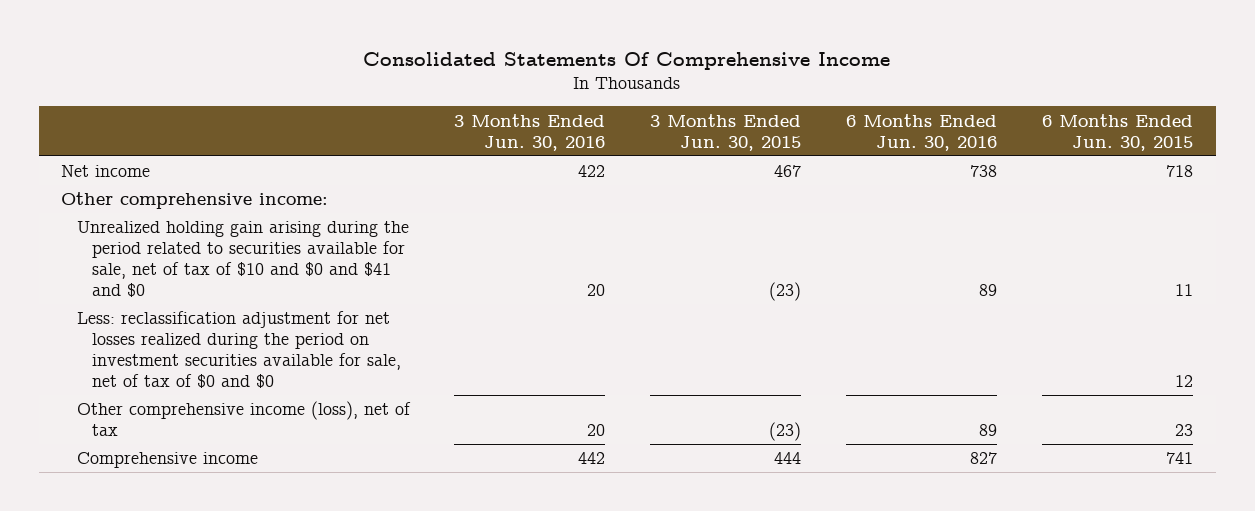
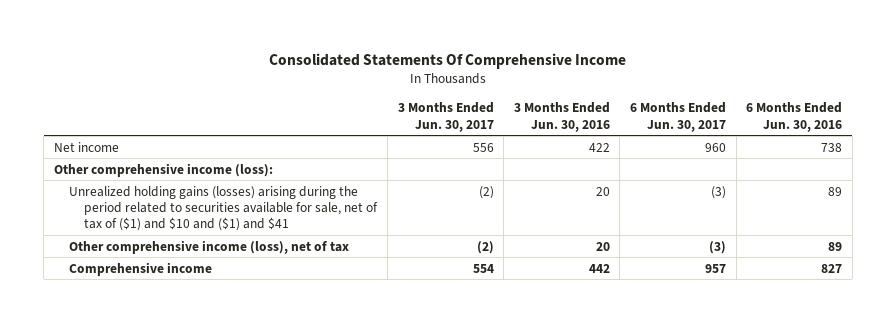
[650,113,802,151] 3 Months Ended Jun. 30, 2015 -> none
[1042,113,1194,151] 6 Months Ended Jun. 30, 2015 -> none
none -> [397,102,494,132] 3 Months Ended Jun. 30, 2017
none -> [629,102,726,132] 6 Months Ended Jun. 30, 2017
[76,311,401,389] Less: reclassification adjustment for net losses realized during the period on investment securities available for sale, net of tax of $0 and $0 -> none
[61,192,329,210] Other comprehensive income: -> [53,162,273,177] Other comprehensive income (loss):
[76,221,409,298] Unrealized holding gain arising during the period related to securities available for sale, net of tax of $10 and $0 and $41 and $0 -> [69,185,379,232] Unrealized holding gains (losses) arising during the period related to securities available for sale, net of tax of ($1) and $10 and ($1) and $41

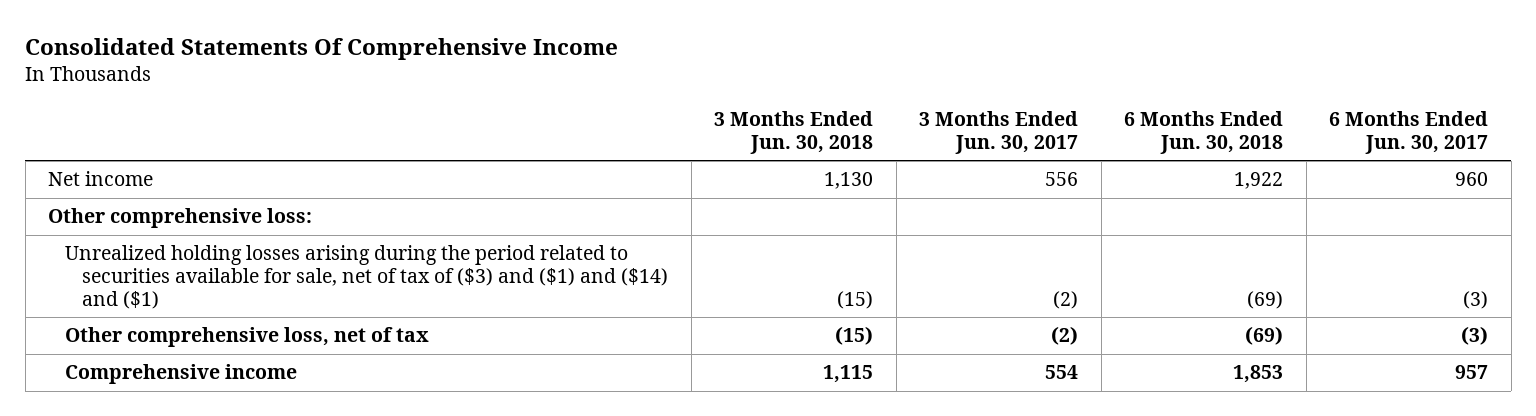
[513,102,610,132] 3 Months Ended Jun. 30, 2016 -> none
[746,102,843,132] 6 Months Ended Jun. 30, 2016 -> none
none -> [714,111,874,155] 3 Months Ended Jun. 30, 2018
none -> [1124,111,1284,155] 6 Months Ended Jun. 30, 2018
[53,162,273,177] Other comprehensive income (loss): -> [48,208,313,229] Other comprehensive loss:
[69,185,379,232] Unrealized holding gains (losses) arising during the period related to securities available for sale, net of tax of ($1) and $10 and ($1) and $41 -> [65,245,669,310] Unrealized holding losses arising during the period related to securities available for sale, net of tax of ($3) and ($1) and ($14) and ($1)
[69,239,350,254] Other comprehensive income (loss), net of tax -> [65,327,430,348] Other comprehensive loss, net of tax

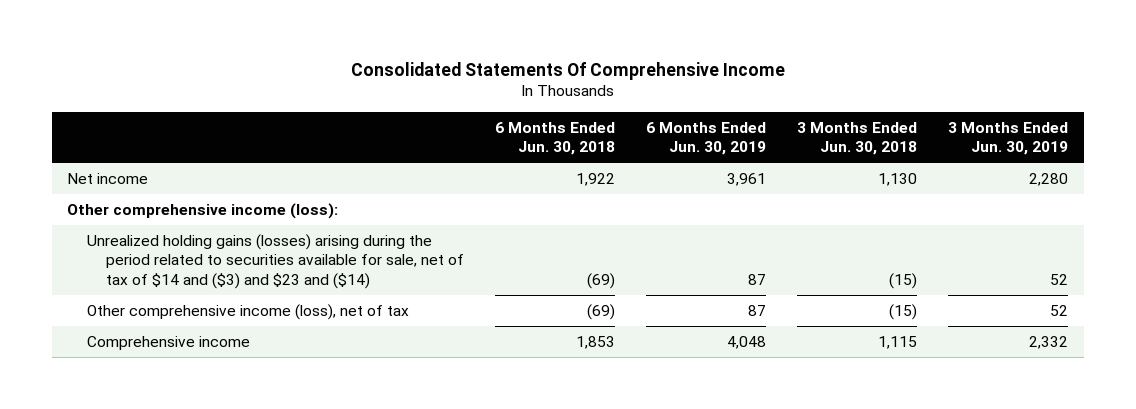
[919,111,1079,155] 3 Months Ended Jun. 30, 2017 -> none
[1329,111,1489,155] 6 Months Ended Jun. 30, 2017 -> none
none -> [646,121,767,156] 6 Months Ended Jun. 30, 2019
none -> [948,121,1069,156] 3 Months Ended Jun. 30, 2019
[48,208,313,229] Other comprehensive loss: -> [67,202,339,219] Other comprehensive income (loss):
[65,245,669,310] Unrealized holding losses arising during the period related to securities available for sale, net of tax of ($3) and ($1) and ($14) and ($1) -> [86,233,465,289] Unrealized holding gains (losses) arising during the period related to securities available for sale, net of tax of $14 and ($3) and $23 and ($14)
[65,327,430,348] Other comprehensive loss, net of tax -> [86,303,409,320] Other comprehensive income (loss), net of tax

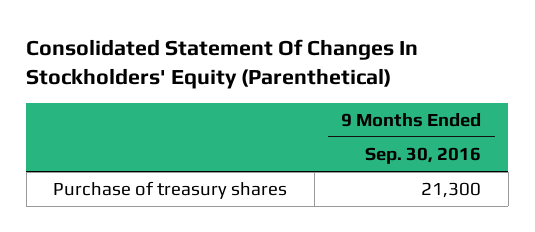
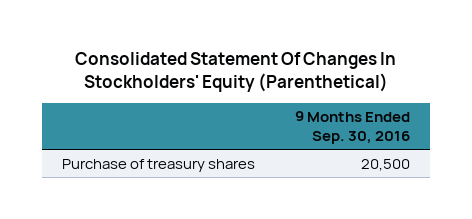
[421,182,482,199] 21,300 -> [360,158,410,171] 20,500

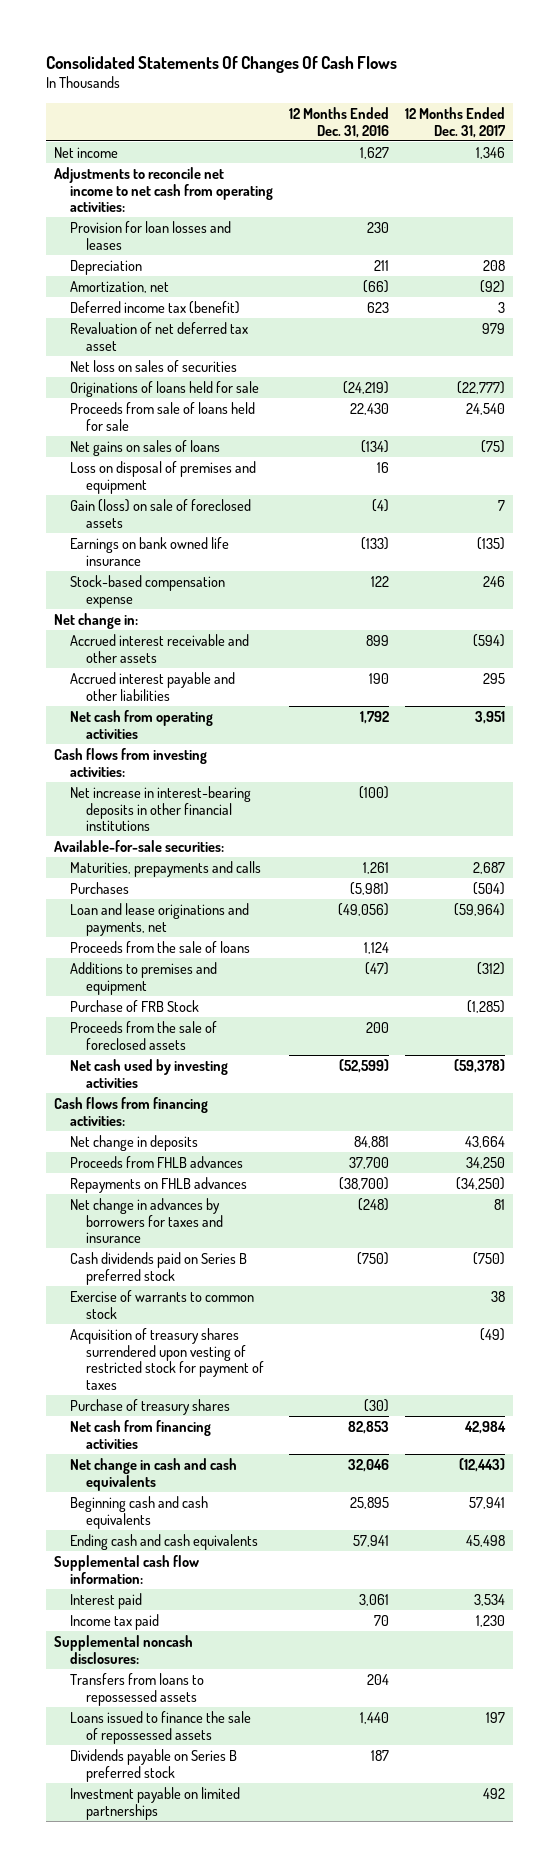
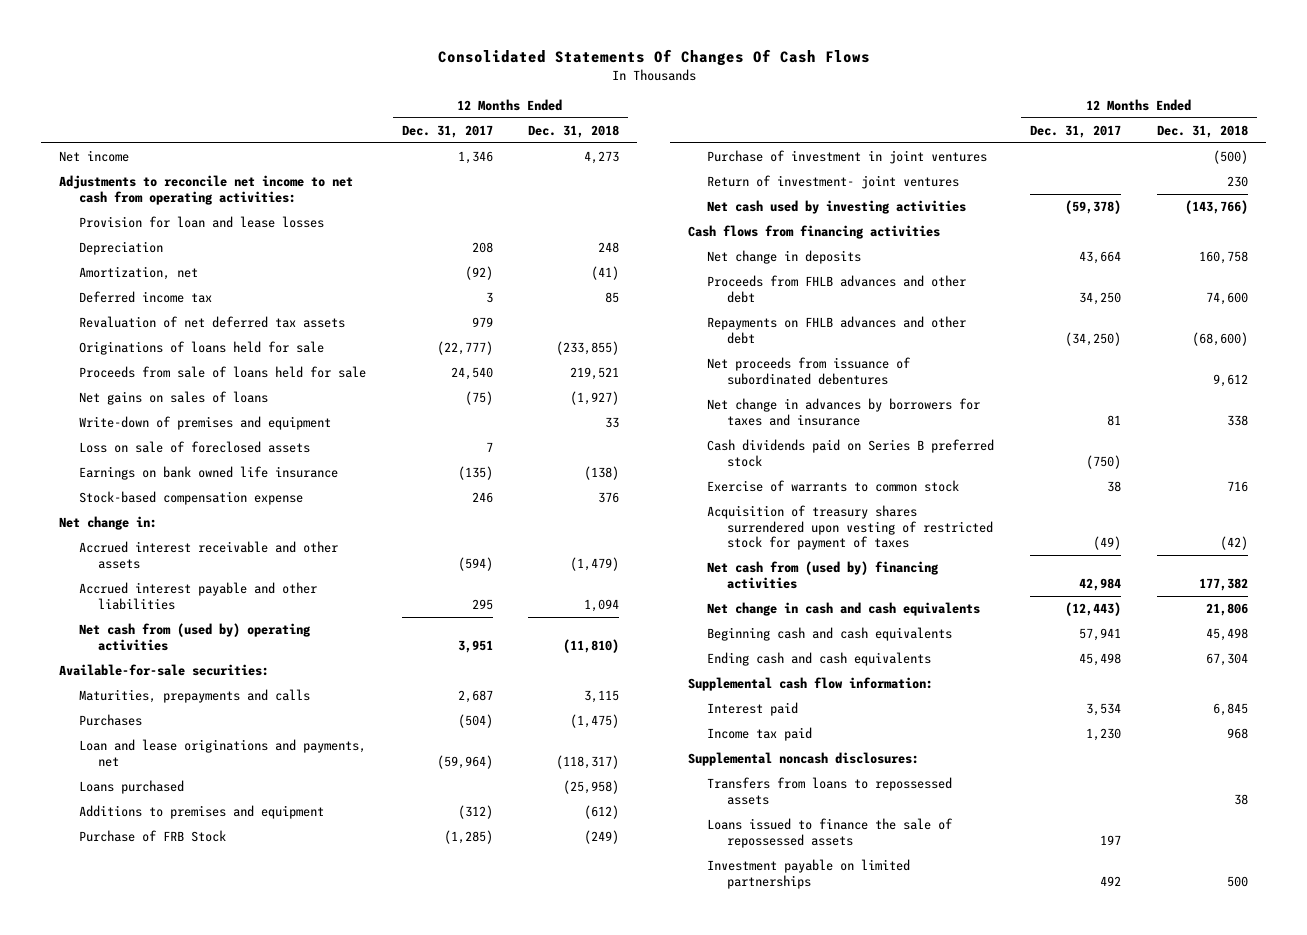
[289,106,390,138] 12 Months Ended Dec. 31, 2016 -> none
none -> [528,124,620,138] Dec. 31, 2018
[69,220,231,250] Provision for loan losses and leases -> [78,216,324,229] Provision for loan and lease losses
[69,359,237,372] Net loss on sales of securities -> none
[69,300,240,314] Deferred income tax (benefit) -> [78,291,212,304] Deferred income tax
[69,321,248,351] Revaluation of net deferred tax asset -> [78,316,345,329] Revaluation of net deferred tax assets
[69,460,256,494] Loss on disposal of premises and equipment -> [78,416,331,431] Write-down of premises and equipment
[69,498,251,528] Gain (loss) on sale of foreclosed assets -> [78,441,310,454] Loss on sale of foreclosed assets
[54,747,208,777] Cash flows from investing activities: -> none
[69,785,251,832] Net increase in interest-bearing deposits in other financial institutions -> none
[69,709,213,739] Net cash from operating activities -> [78,623,311,651] Net cash from (used by) operating activities
[69,940,250,953] Proceeds from the sale of loans -> none
none -> [78,780,184,795] Loans purchased
[69,1020,217,1050] Proceeds from the sale of foreclosed assets -> none
none -> [707,150,988,165] Purchase of investment in joint ventures
none -> [707,175,960,190] Return of investment- joint ventures
[54,1096,209,1126] Cash flows from financing activities: -> [687,225,940,240] Cash flows from financing activities
[69,1155,243,1168] Proceeds from FHLB advances -> [707,275,967,303] Proceeds from FHLB advances and other debt
[69,1176,247,1193] Repayments on FHLB advances -> [707,316,967,344] Repayments on FHLB advances and other debt
none -> [707,357,912,385] Net proceeds from issuance of subordinated debentures
[69,1398,230,1415] Purchase of treasury shares -> none
[69,1419,211,1449] Net cash from financing activities -> [707,561,940,589] Net cash from (used by) financing activities
[69,1748,237,1782] Dividends payable on Series B preferred stock -> none

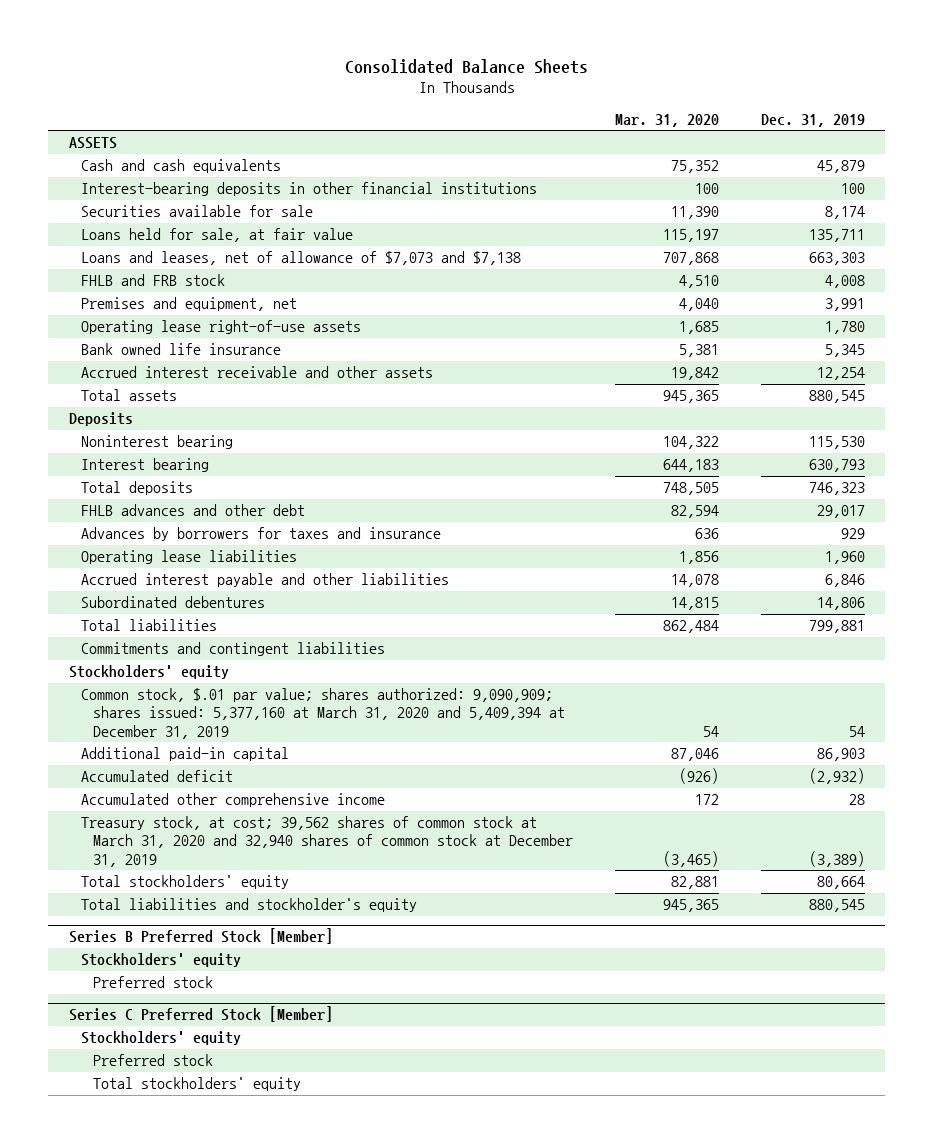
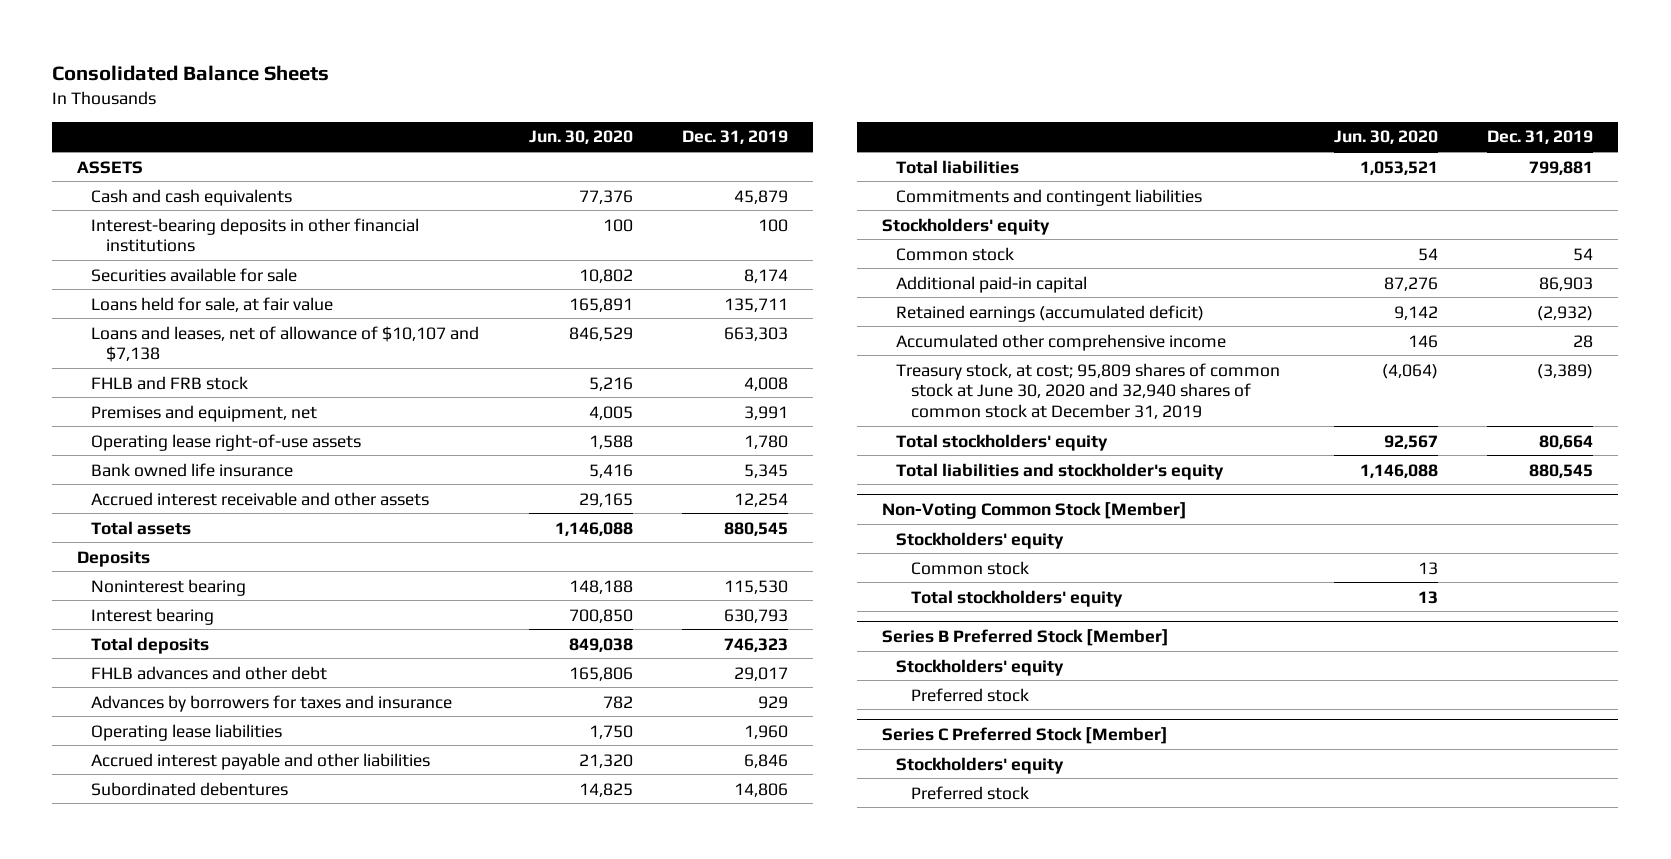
[614,113,719,127] Mar. 31, 2020 -> none
none -> [528,130,633,145] Jun. 30, 2020
[81,251,522,266] Loans and leases, net of allowance of $7,073 and $7,138 -> [91,325,480,363] Loans and leases, net of allowance of $10,107 and $7,138
[81,688,566,739] Common stock, $.01 par value; shares authorized: 9,090,909; shares issued: 5,377,160 at March 31, 2020 and 5,409,394 at December 31, 2019 -> [896,246,1015,261] Common stock
[81,770,234,783] Accumulated deficit -> [896,304,1205,322] Retained earnings (accumulated deficit)
[81,816,574,867] Treasury stock, at cost; 39,562 shares of common stock at March 31, 2020 and 32,940 shares of common stock at December 31, 2019 -> [896,362,1281,419] Treasury stock, at cost; 95,809 shares of common stock at June 30, 2020 and 32,940 shares of common stock at December 31, 2019
none -> [882,501,1188,519] Non-Voting Common Stock [Member]
none -> [896,531,1065,549] Stockholders' equity
none -> [910,560,1029,575] Common stock
none -> [910,589,1123,607] Total stockholders' equity
[93,1077,302,1092] Total stockholders' equity -> none

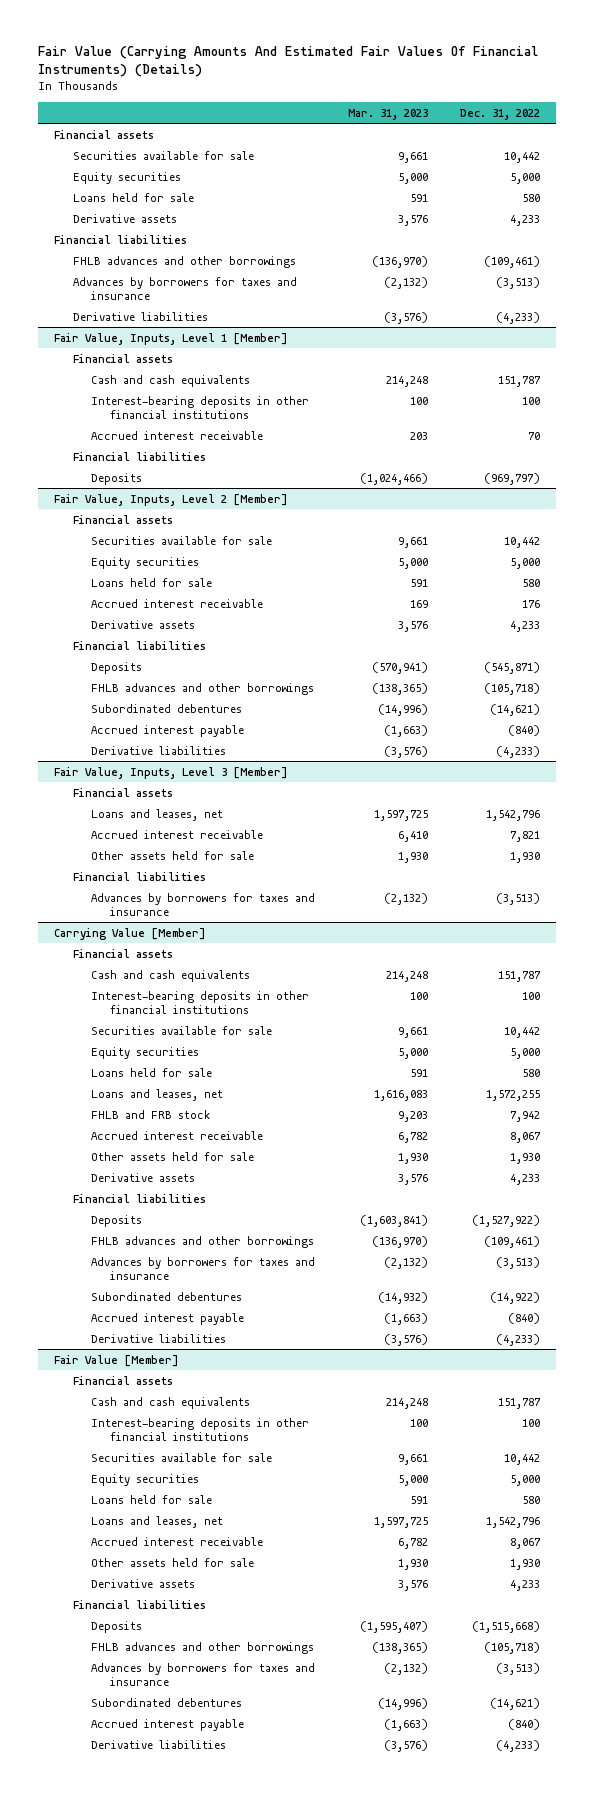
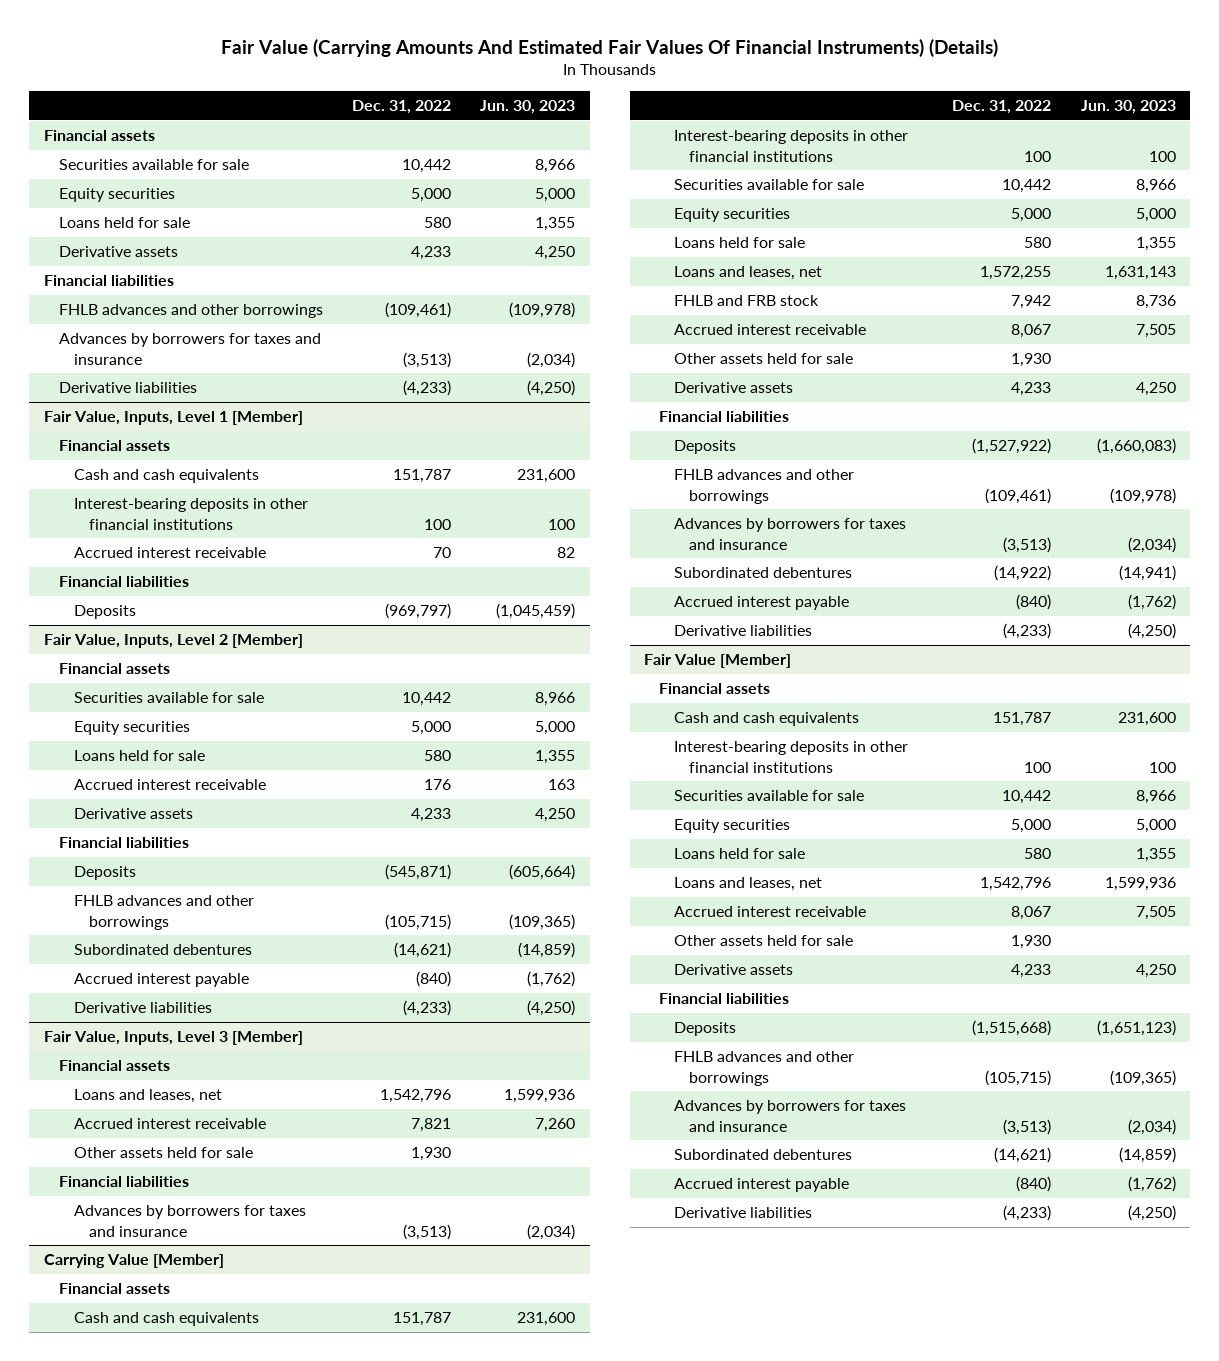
[347,108,428,120] Mar. 31, 2023 -> none
none -> [480,100,576,115] Jun. 30, 2023
[483,682,540,695] (105,718) -> [384,913,451,930] (105,715)
[483,1641,540,1654] (105,718) -> [985,1069,1052,1086] (105,715)

